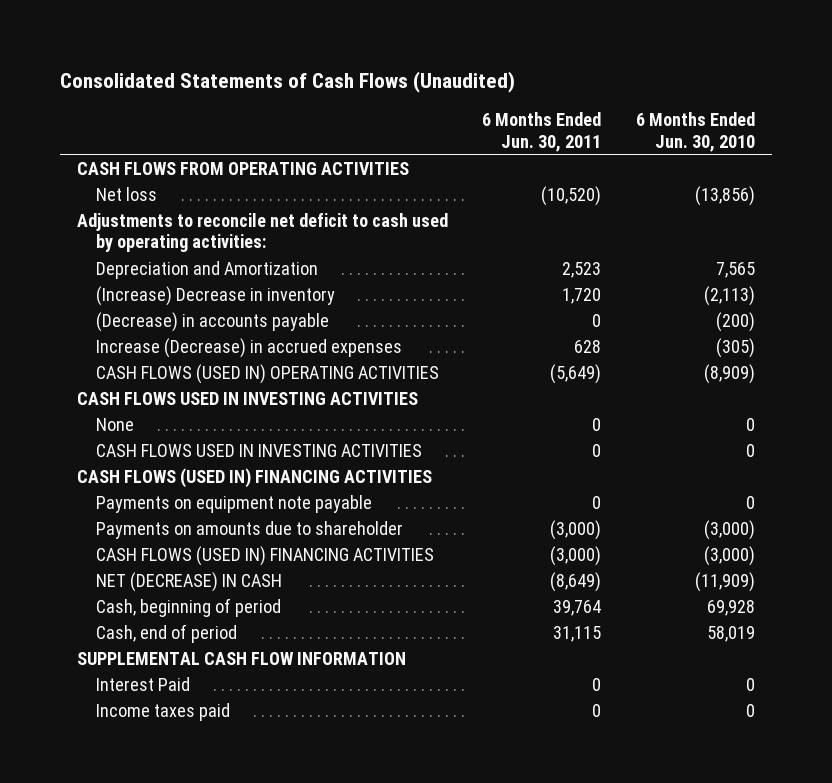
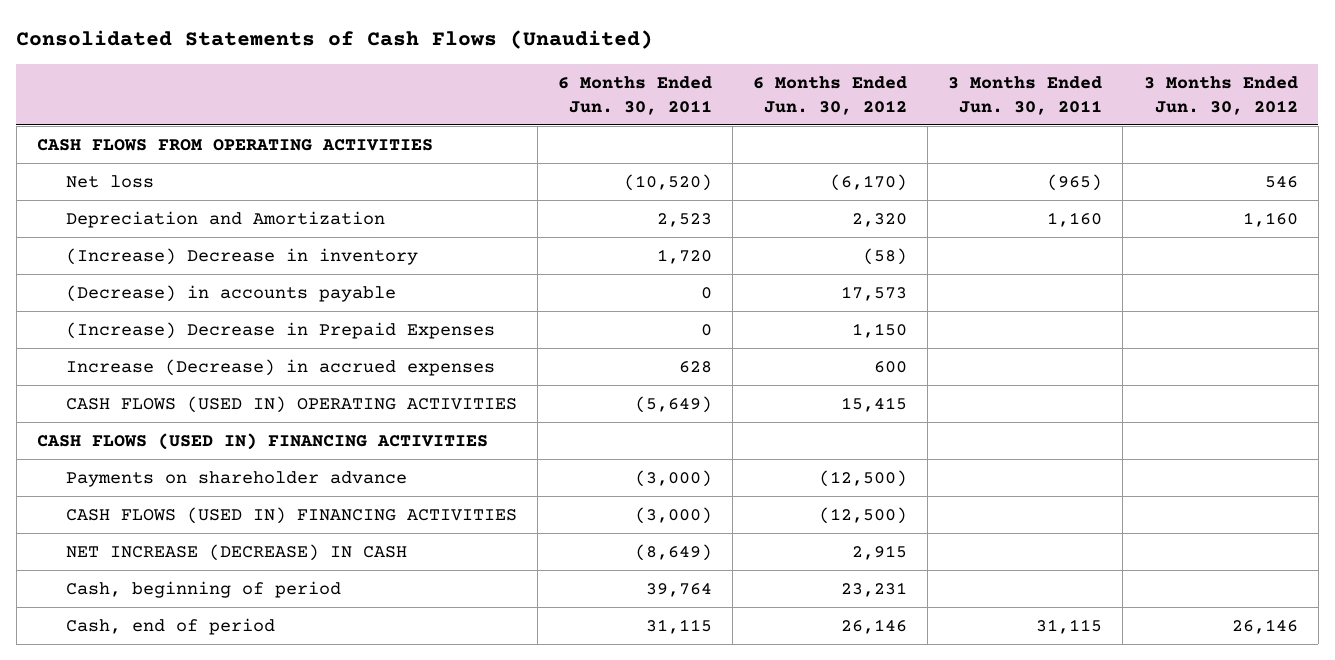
[635,111,755,152] 6 Months Ended Jun. 30, 2010 -> none
none -> [753,76,908,115] 6 Months Ended Jun. 30, 2012
none -> [948,76,1103,115] 3 Months Ended Jun. 30, 2011
none -> [1143,76,1298,115] 3 Months Ended Jun. 30, 2012
[77,212,449,253] Adjustments to reconcile net deficit to cash used by operating activities: -> none
none -> [65,321,495,339] (Increase) Decrease in Prepaid Expenses
[77,391,419,405] CASH FLOWS USED IN INVESTING ACTIVITIES -> none
[96,417,135,431] None -> none
[96,443,423,457] CASH FLOWS USED IN INVESTING ACTIVITIES -> none
[96,494,373,513] Payments on equipment note payable -> none
[96,520,404,539] Payments on amounts due to shareholder -> [65,470,407,487] Payments on shareholder advance
[96,571,283,592] NET (DECREASE) IN CASH -> [65,543,407,561] NET INCREASE (DECREASE) IN CASH
[77,651,407,665] SUPPLEMENTAL CASH FLOW INFORMATION -> none
[96,676,191,691] Interest Paid -> none
[96,702,231,721] Income taxes paid -> none

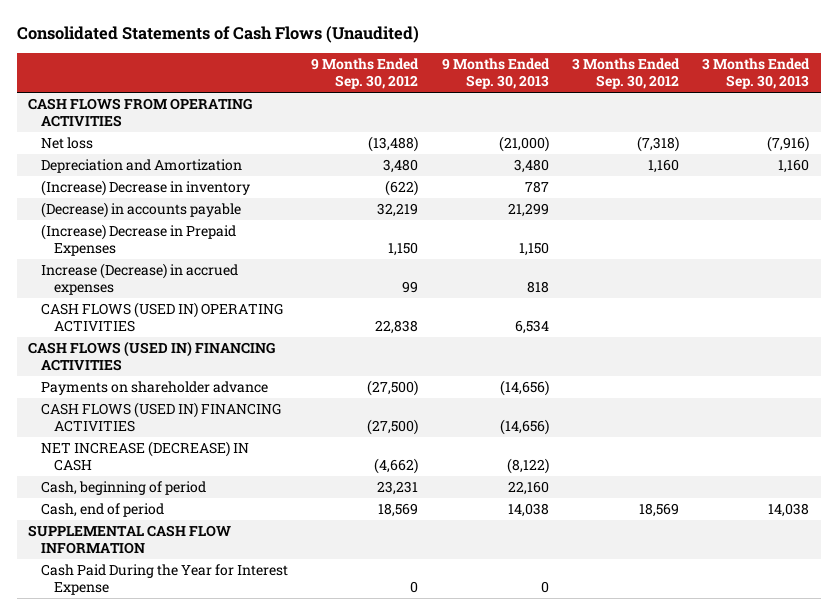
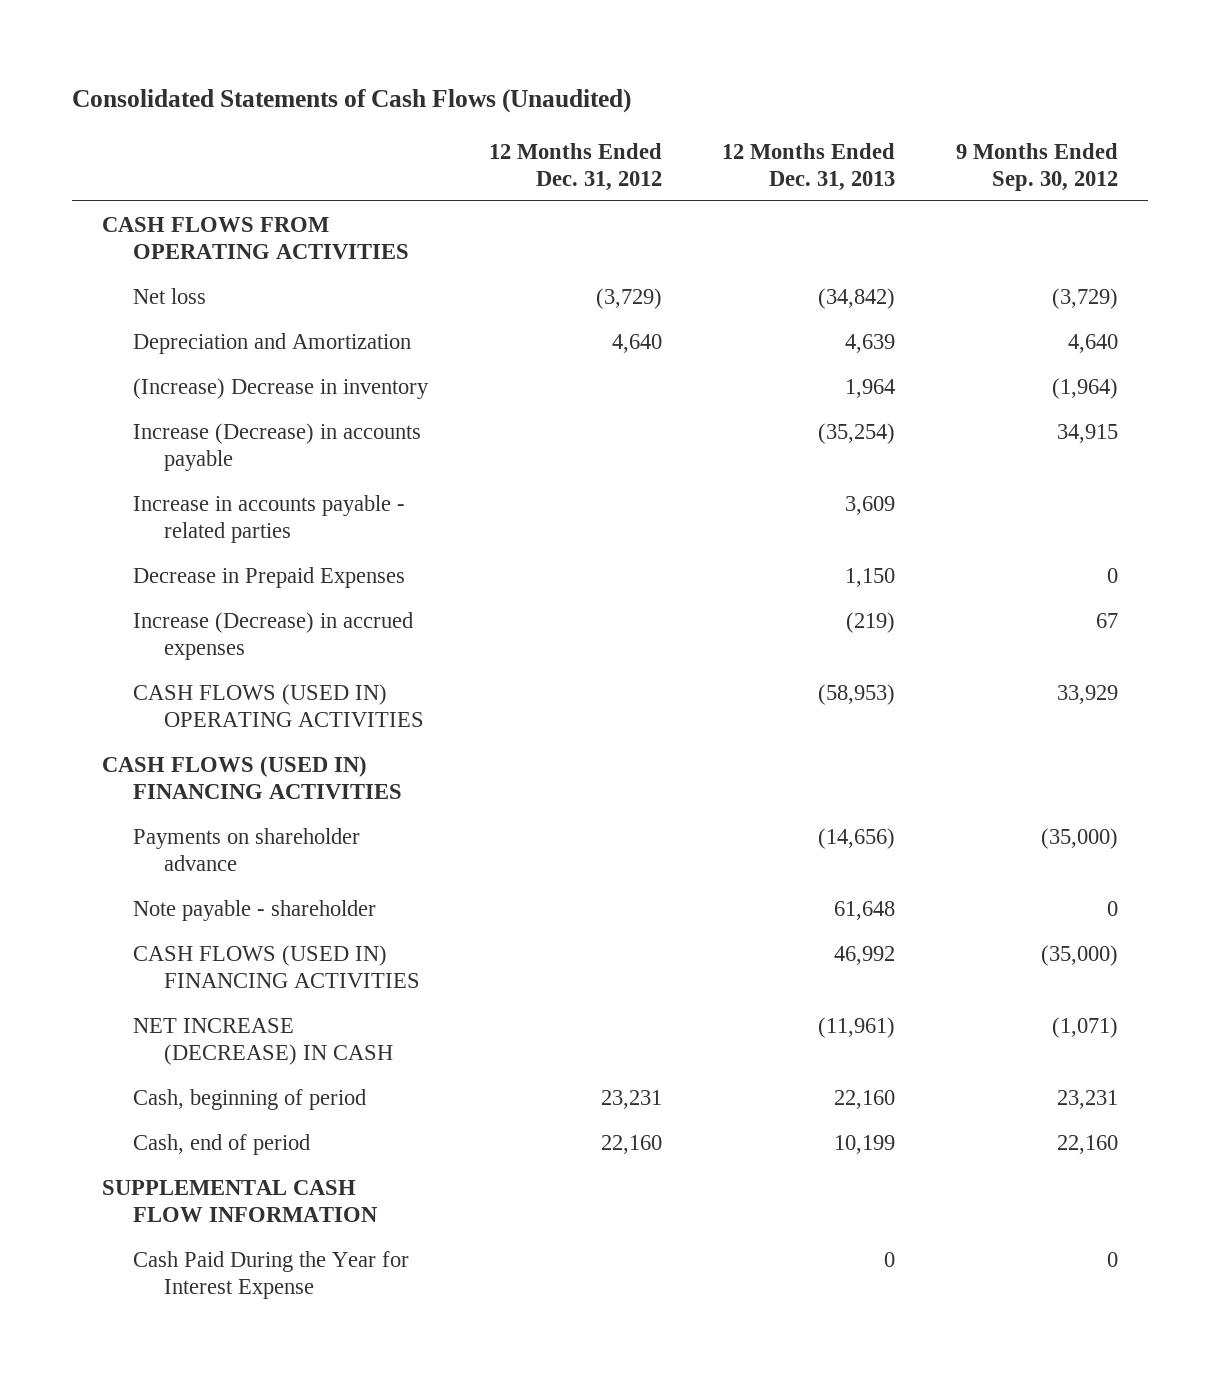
[441,57,550,90] 9 Months Ended Sep. 30, 2013 -> none
[571,57,680,90] 3 Months Ended Sep. 30, 2012 -> none
[702,57,811,90] 3 Months Ended Sep. 30, 2013 -> none
none -> [488,142,662,191] 12 Months Ended Dec. 31, 2012
none -> [722,142,896,191] 12 Months Ended Dec. 31, 2013
[368,136,419,153] (13,488) -> [1051,287,1118,309] (3,729)
[383,159,419,174] 3,480 -> [1067,333,1118,353] 4,640
[385,180,419,197] (622) -> [1051,377,1118,399] (1,964)
[41,202,242,219] (Decrease) in accounts payable -> [132,422,421,471] Increase (Decrease) in accounts payable
[377,203,419,218] 32,219 -> [1056,423,1118,443] 34,915
none -> [132,494,405,543] Increase in accounts payable - related parties
[41,224,237,257] (Increase) Decrease in Prepaid Expenses -> [132,566,405,588] Decrease in Prepaid Expenses
[388,242,419,257] 1,150 -> [1106,567,1118,583] 0
[402,281,419,294] 99 -> [1095,612,1118,628] 67
[375,320,419,335] 22,838 -> [1056,684,1118,704] 33,929
[367,380,419,397] (27,500) -> [1040,827,1118,849] (35,000)
none -> [132,899,376,921] Note payable - shareholder
[367,419,419,436] (27,500) -> [1040,944,1118,966] (35,000)
[374,458,419,475] (4,662) -> [1051,1016,1118,1038] (1,071)
[378,503,419,518] 18,569 -> [1056,1134,1118,1154] 22,160

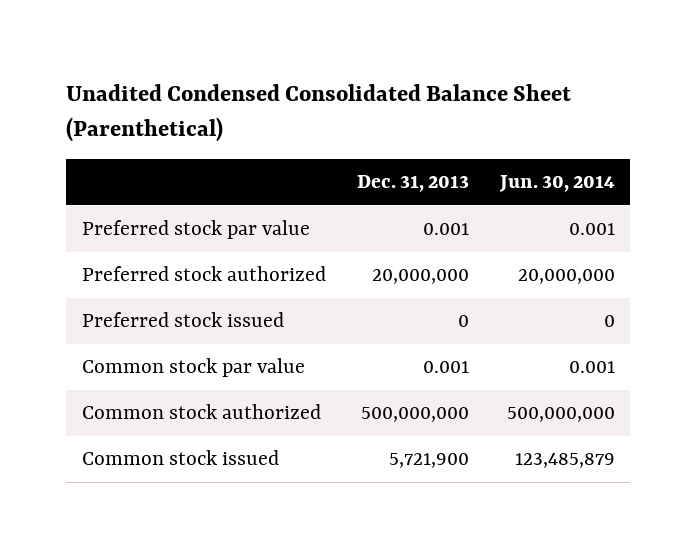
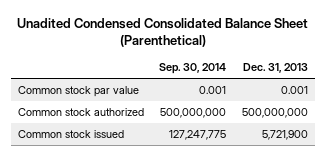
[498,175,615,193] Jun. 30, 2014 -> none
none -> [159,63,227,75] Sep. 30, 2014
[81,220,310,240] Preferred stock par value -> none
[81,266,326,282] Preferred stock authorized -> none
[81,312,284,328] Preferred stock issued -> none

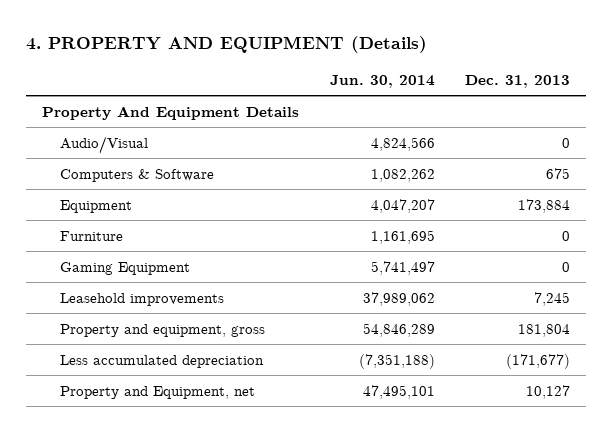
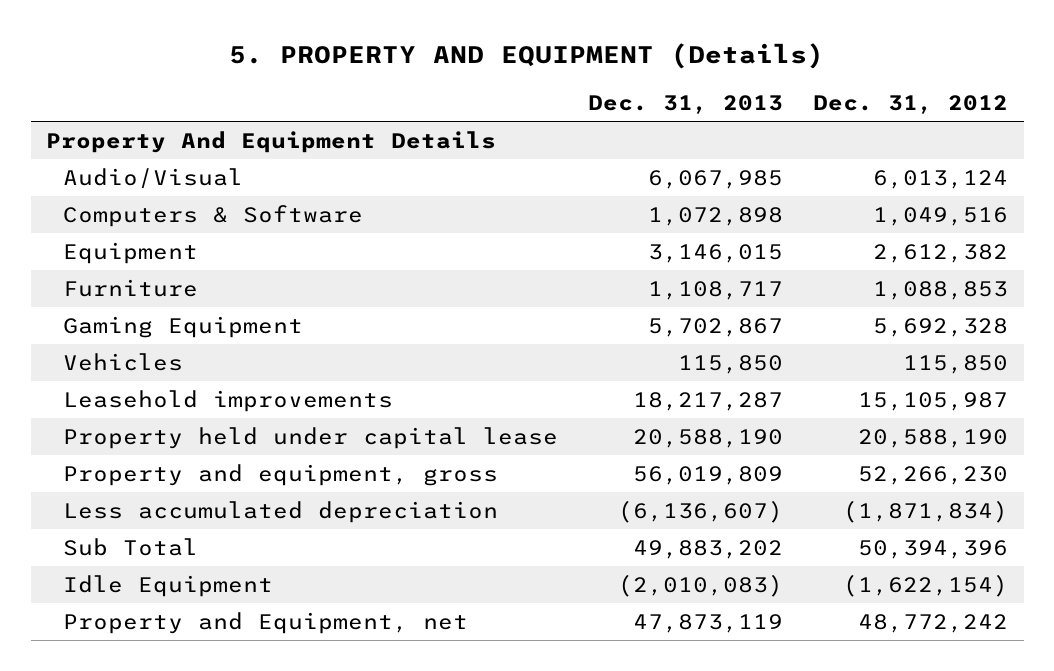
[26,36,428,54] 4. PROPERTY AND EQUIPMENT (Details) -> [229,43,825,70] 5. PROPERTY AND EQUIPMENT (Details)
[329,74,435,88] Jun. 30, 2014 -> none
none -> [813,94,1009,114] Dec. 31, 2012
[562,137,571,148] 0 -> [648,169,784,189] 6,067,985
[546,167,571,179] 675 -> [648,206,784,226] 1,072,898
[518,198,571,213] 173,884 -> [648,243,784,263] 3,146,015
[562,230,571,241] 0 -> [648,280,784,300] 1,108,717
[562,261,571,272] 0 -> [648,317,784,337] 5,702,867
none -> [62,352,183,371] Vehicles
[534,291,571,306] 7,245 -> [633,391,784,411] 18,217,287
none -> [62,426,558,449] Property held under capital lease
[518,323,571,337] 181,804 -> [633,465,784,485] 56,019,809
[506,353,571,369] (171,677) -> [618,499,784,523] (6,136,607)
none -> [62,537,198,556] Sub Total
none -> [62,574,273,597] Idle Equipment
[526,384,571,399] 10,127 -> [633,613,784,633] 47,873,119

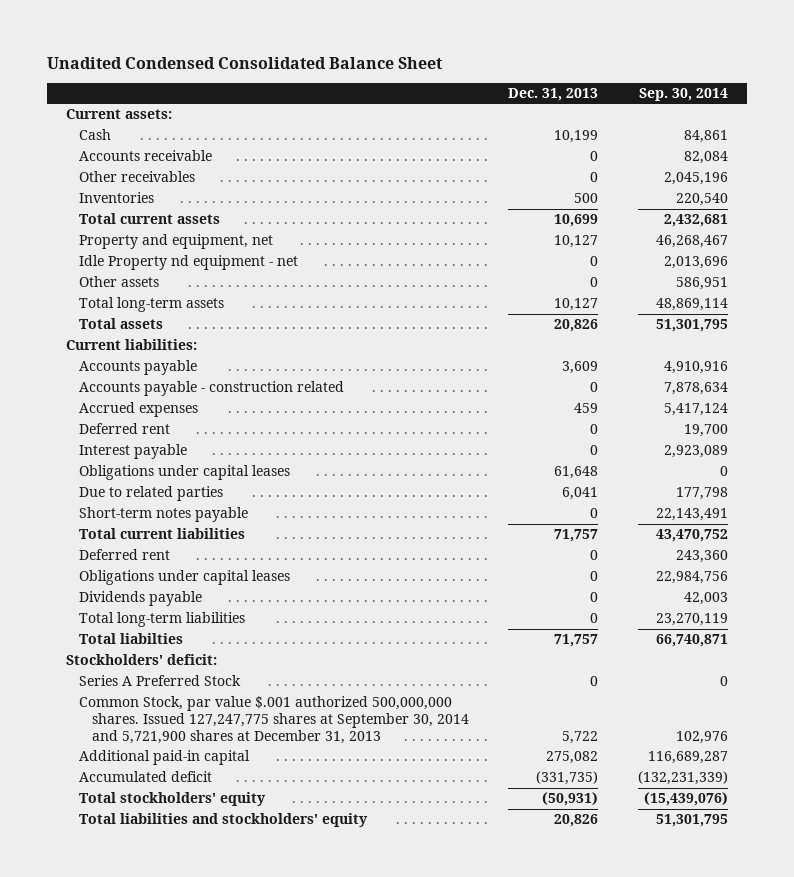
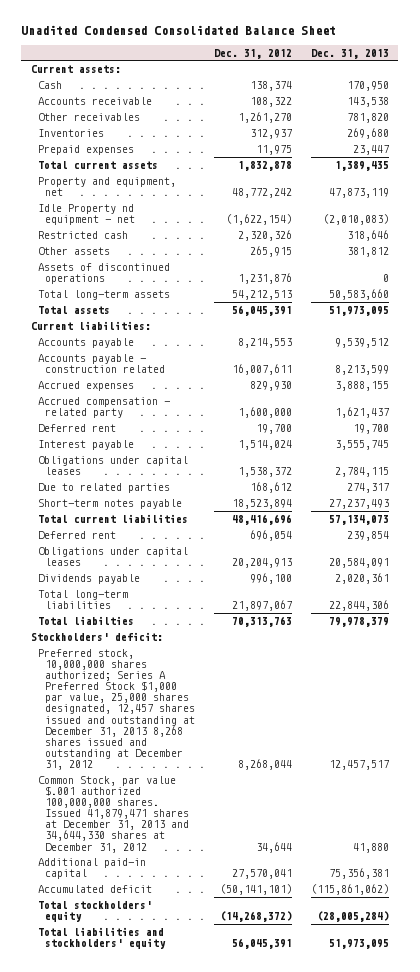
[638,88,728,102] Sep. 30, 2014 -> none
none -> [213,48,292,59] Dec. 31, 2012
[554,130,599,144] 10,199 -> [346,81,389,92] 170,950
[590,151,599,162] 0 -> [346,97,389,108] 143,538
[590,172,599,183] 0 -> [346,113,389,124] 781,820
[574,193,599,204] 500 -> [346,128,389,140] 269,680
none -> [37,145,134,156] Prepaid expenses
[554,214,599,228] 10,699 -> [334,161,389,172] 1,389,435
[554,235,599,249] 10,127 -> [328,188,389,199] 47,873,119
[590,256,599,267] 0 -> [322,214,389,226] (2,010,083)
none -> [37,231,128,240] Restricted cash
[590,277,599,288] 0 -> [346,247,389,258] 381,812
none -> [37,263,170,285] Assets of discontinued operations
[554,298,599,312] 10,127 -> [328,289,389,301] 50,583,660
[554,319,599,333] 20,826 -> [328,306,389,317] 51,973,095
[562,361,599,375] 3,609 -> [334,338,389,349] 9,539,512
[590,382,599,393] 0 -> [334,365,389,376] 8,213,599
[574,403,599,414] 459 -> [334,381,389,392] 3,888,155
none -> [37,397,170,419] Accrued compensation - related party
[590,424,599,435] 0 -> [352,424,389,435] 19,700
[590,445,599,456] 0 -> [334,440,389,451] 3,555,745
[554,466,599,480] 61,648 -> [334,467,389,478] 2,784,115
[562,487,599,501] 6,041 -> [346,483,389,494] 274,317
[590,508,599,519] 0 -> [328,499,389,510] 27,237,493
[554,529,599,543] 71,757 -> [328,515,389,526] 57,134,073
[590,550,599,561] 0 -> [346,531,389,542] 239,854
[590,571,599,582] 0 -> [328,558,389,569] 20,584,091
[590,592,599,603] 0 -> [334,573,389,585] 2,020,361
[590,613,599,624] 0 -> [328,600,389,612] 22,844,306
[554,634,599,648] 71,757 -> [328,617,389,628] 79,978,379
[79,675,242,687] Series A Preferred Stock -> none
none -> [37,649,196,770] Preferred stock, 10,000,000 shares authorized; Series A Preferred Stock $1,000 par value, 25,000 shares designated, 12,457 shares issued and outstanding at December 31, 2013 8,268 shares issued and outstanding at December 31, 2012
[79,696,469,744] Common Stock, par value $.001 authorized 500,000,000 shares. Issued 127,247,775 shares at September 30, 2014 and 5,721,900 shares at December 31, 2013 -> [37,776,190,853] Common Stock, par value $.001 authorized 100,000,000 shares. Issued 41,879,471 shares at December 31, 2013 and 34,644,330 shares at December 31, 2012
[562,730,599,744] 5,722 -> [352,842,389,853] 41,880
[546,751,599,765] 275,082 -> [328,868,389,880] 75,356,381
[536,771,599,786] (331,735) -> [310,884,389,896] (115,861,062)
[542,792,599,807] (50,931) -> [316,911,389,923] (28,005,284)
[554,814,599,828] 20,826 -> [328,939,389,950] 51,973,095

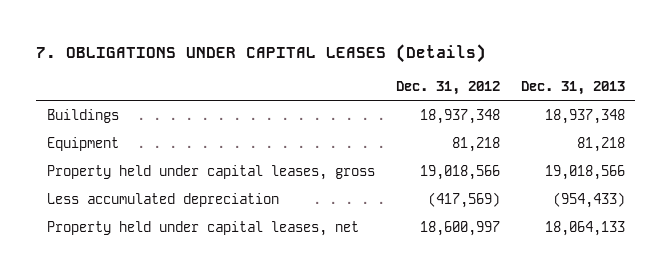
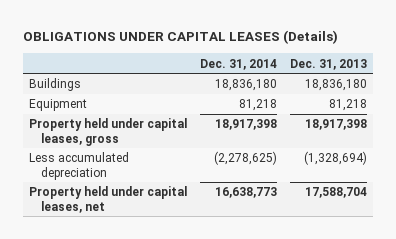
[36,44,487,64] 7. OBLIGATIONS UNDER CAPITAL LEASES (Details) -> [22,30,338,45] OBLIGATIONS UNDER CAPITAL LEASES (Details)
[395,81,500,96] Dec. 31, 2012 -> none
none -> [199,58,277,70] Dec. 31, 2014
[544,108,625,124] 18,937,348 -> [304,79,367,92] 18,836,180
[544,164,625,180] 19,018,566 -> [304,119,367,131] 18,917,398
[552,191,625,208] (954,433) -> [303,151,367,166] (1,328,694)
[544,220,625,236] 18,064,133 -> [304,187,367,199] 17,588,704

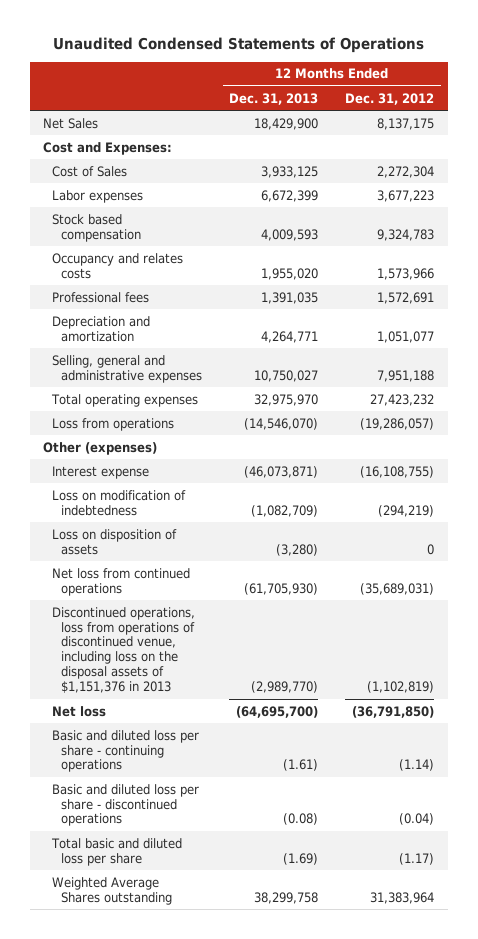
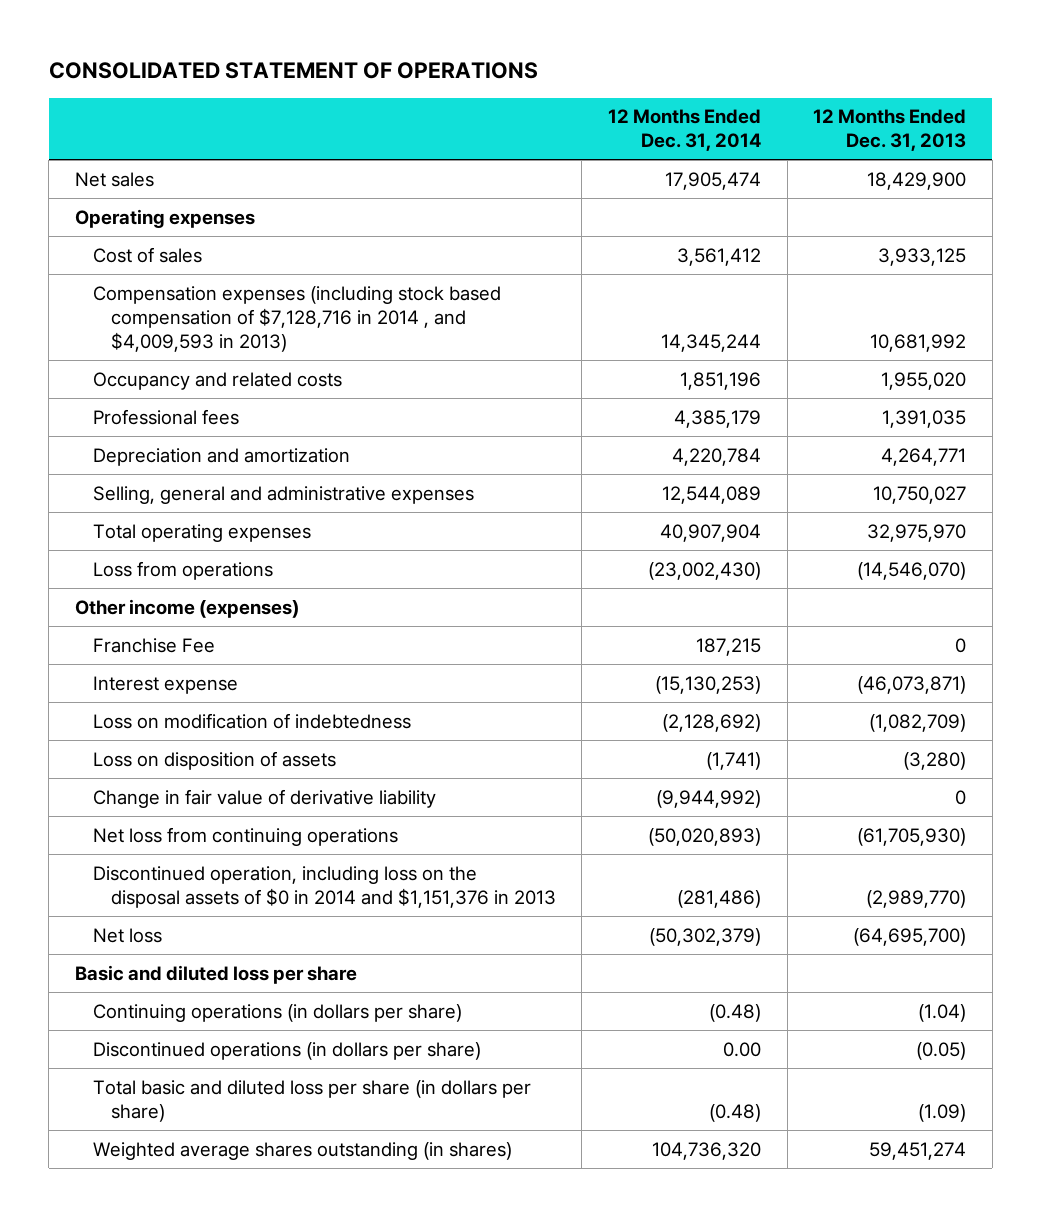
[52,37,424,54] Unaudited Condensed Statements of Operations -> [48,62,538,80] CONSOLIDATED STATEMENT OF OPERATIONS
[345,92,435,105] Dec. 31, 2012 -> none
none -> [607,109,761,152] 12 Months Ended Dec. 31, 2014
[52,189,144,203] Labor expenses -> none
[52,213,142,242] Stock based compensation -> none
[43,117,99,129] Net Sales -> [74,171,154,187] Net sales
[43,141,173,155] Cost and Expenses: -> [74,208,255,228] Operating expenses
[52,165,128,177] Cost of Sales -> [92,246,202,263] Cost of sales
none -> [92,285,501,353] Compensation expenses (including stock based compensation of $7,128,716 in 2014 , and $4,009,593 in 2013)
[52,252,184,279] Occupancy and relates costs -> [92,371,342,390] Occupancy and related costs
[43,441,158,455] Other (expenses) -> [74,598,299,618] Other income (expenses)
none -> [92,637,215,653] Franchise Fee
none -> [92,788,436,808] Change in fair value of derivative liability
[52,567,191,596] Net loss from continued operations -> [92,826,398,846] Net loss from continuing operations
[52,606,196,694] Discontinued operations, loss from operations of discontinued venue, including loss on the disposal assets of $1,151,376 in 2013 -> [92,865,556,908] Discontinued operation, including loss on the disposal assets of $0 in 2014 and $1,151,376 in 2013
none -> [74,964,357,984] Basic and diluted loss per share
[52,729,200,773] Basic and diluted loss per share - continuing operations -> [92,1003,462,1022] Continuing operations (in dollars per share)
[283,759,319,772] (1.61) -> [918,1003,967,1022] (1.04)
[52,783,200,827] Basic and diluted loss per share - discontinued operations -> [92,1041,481,1060] Discontinued operations (in dollars per share)
[283,813,319,826] (0.08) -> [916,1041,967,1060] (0.05)
[51,837,183,866] Total basic and diluted loss per share -> [92,1079,531,1122] Total basic and diluted loss per share (in dollars per share)
[283,852,319,865] (1.69) -> [918,1103,967,1122] (1.09)
[52,876,173,905] Weighted Average Shares outstanding -> [92,1141,512,1160] Weighted average shares outstanding (in shares)
[254,891,319,904] 38,299,758 -> [869,1141,967,1160] 59,451,274

